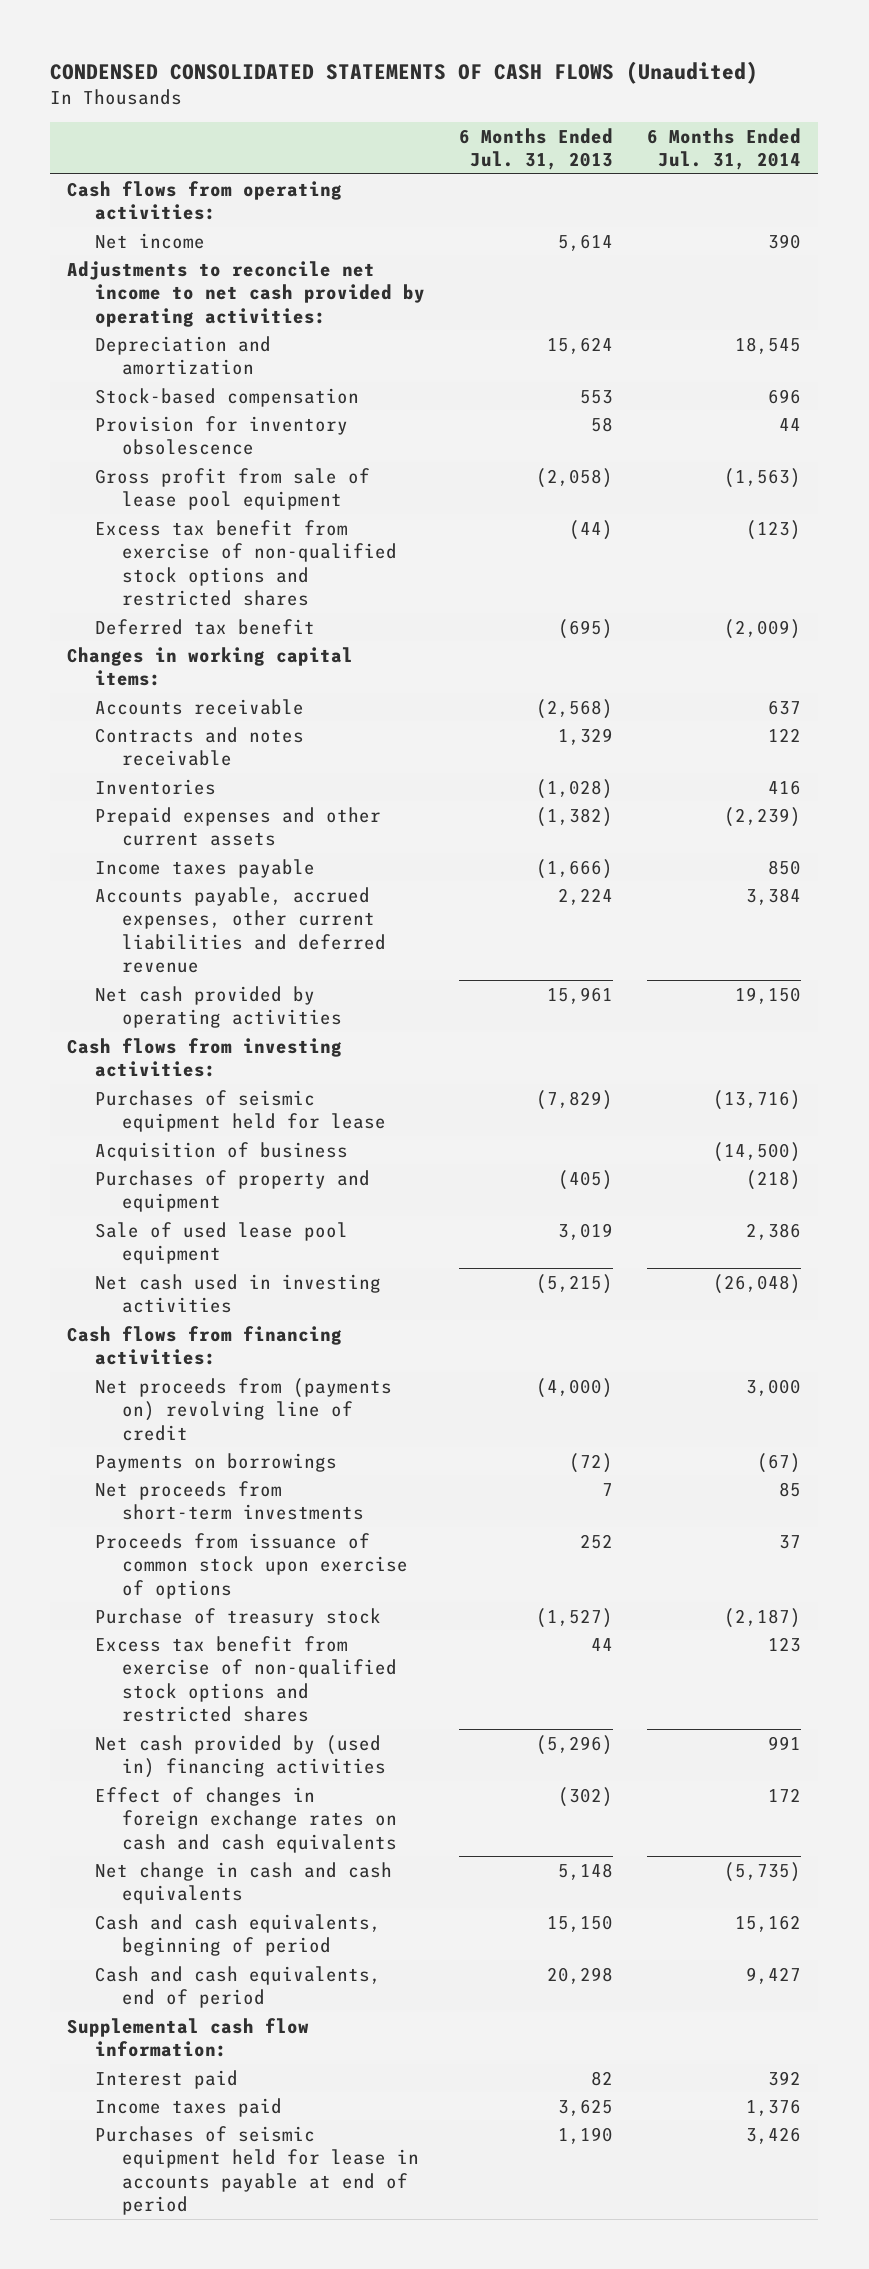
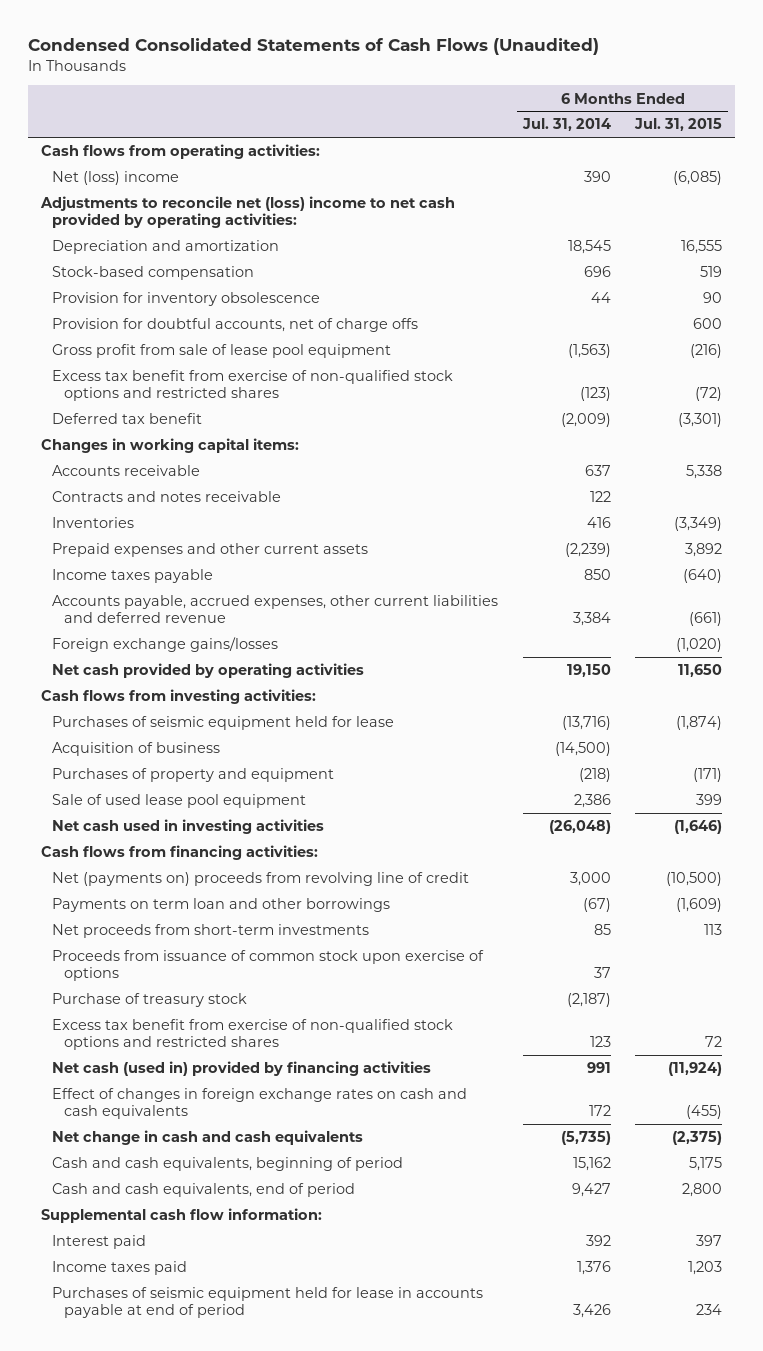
[50,60,759,84] CONDENSED CONSOLIDATED STATEMENTS OF CASH FLOWS (Unaudited) -> [28,38,600,56] Condensed Consolidated Statements of Cash Flows (Unaudited)
[459,127,614,171] 6 Months Ended Jul. 31, 2013 -> none
none -> [634,118,723,132] Jul. 31, 2015
[94,232,205,249] Net income -> [52,171,180,186] Net (loss) income
[67,260,425,327] Adjustments to reconcile net income to net cash provided by operating activities: -> [39,196,455,229] Adjustments to reconcile net (loss) income to net cash provided by operating activities:
none -> [52,318,419,333] Provision for doubtful accounts, net of charge offs
none -> [52,637,279,653] Foreign exchange gains/losses
[94,1452,337,1472] Payments on borrowings -> none
[94,1377,392,1441] Net proceeds from (payments on) revolving line of credit -> [52,872,470,887] Net (payments on) proceeds from revolving line of credit
none -> [52,898,391,913] Payments on term loan and other borrowings
[94,1734,387,1779] Net cash provided by (used in) financing activities -> [52,1061,432,1077] Net cash (used in) provided by financing activities

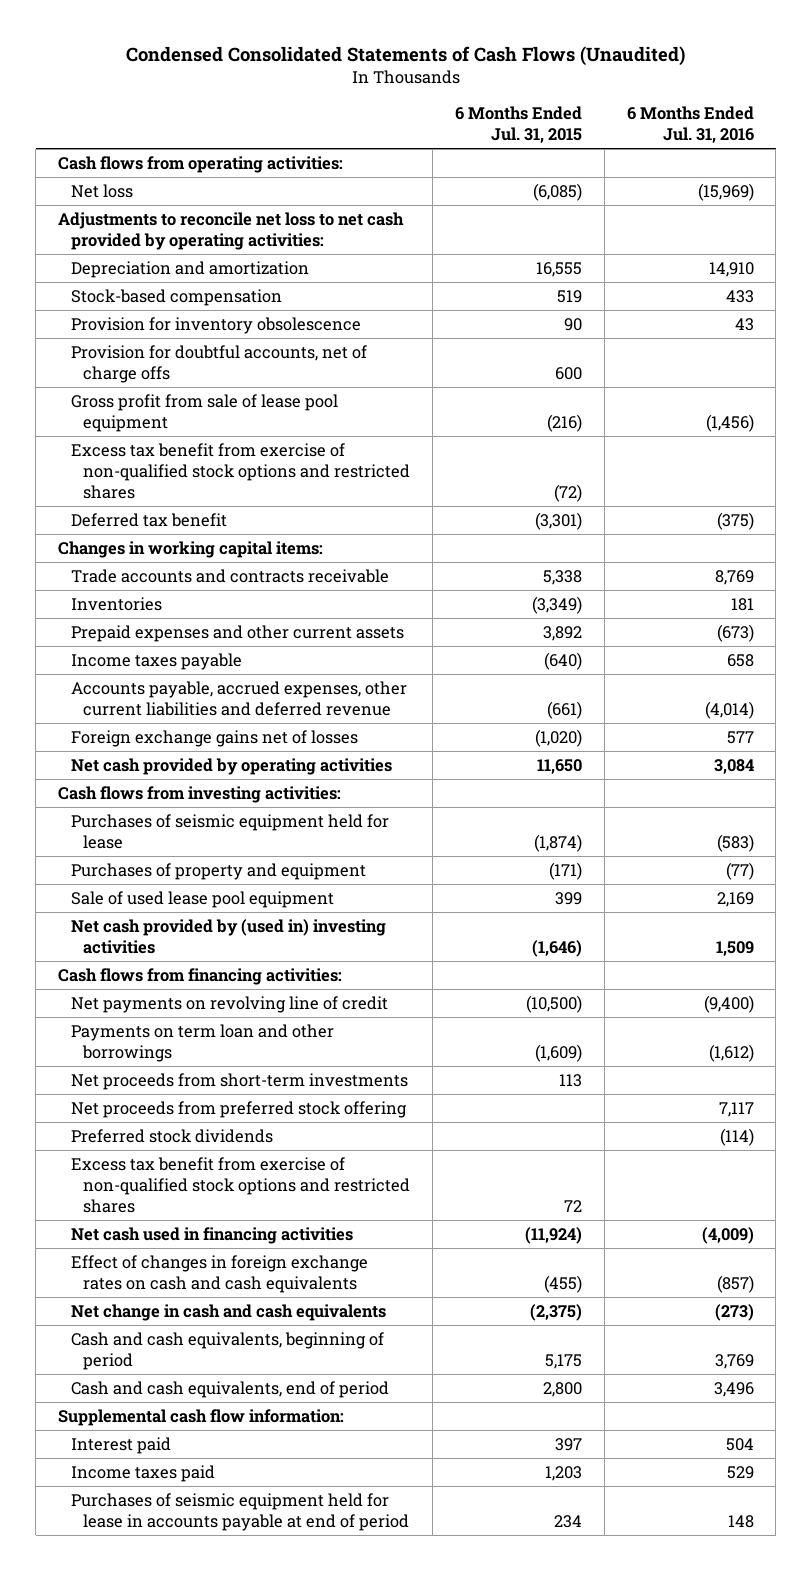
[521,118,611,132] Jul. 31, 2014 -> none
none -> [626,106,754,144] 6 Months Ended Jul. 31, 2016
[52,171,180,186] Net (loss) income -> [70,183,133,198] Net loss
[39,196,455,229] Adjustments to reconcile net (loss) income to net cash provided by operating activities: -> [58,211,405,250] Adjustments to reconcile net loss to net cash provided by operating activities:
[52,491,282,503] Contracts and notes receivable -> none
[52,465,201,477] Accounts receivable -> [70,568,389,583] Trade accounts and contracts receivable
[52,637,279,653] Foreign exchange gains/losses -> [70,729,358,747] Foreign exchange gains net of losses
[52,742,221,757] Acquisition of business -> none
[52,819,325,835] Net cash used in investing activities -> [70,918,386,954] Net cash provided by (used in) investing activities
[52,872,470,887] Net (payments on) proceeds from revolving line of credit -> [70,995,388,1013] Net payments on revolving line of credit
[52,950,485,982] Proceeds from issuance of common stock upon exercise of options -> none
[52,993,248,1008] Purchase of treasury stock -> none
none -> [70,1100,407,1118] Net proceeds from preferred stock offering
none -> [70,1128,273,1143] Preferred stock dividends
[52,1061,432,1077] Net cash (used in) provided by financing activities -> [70,1226,353,1244] Net cash used in financing activities

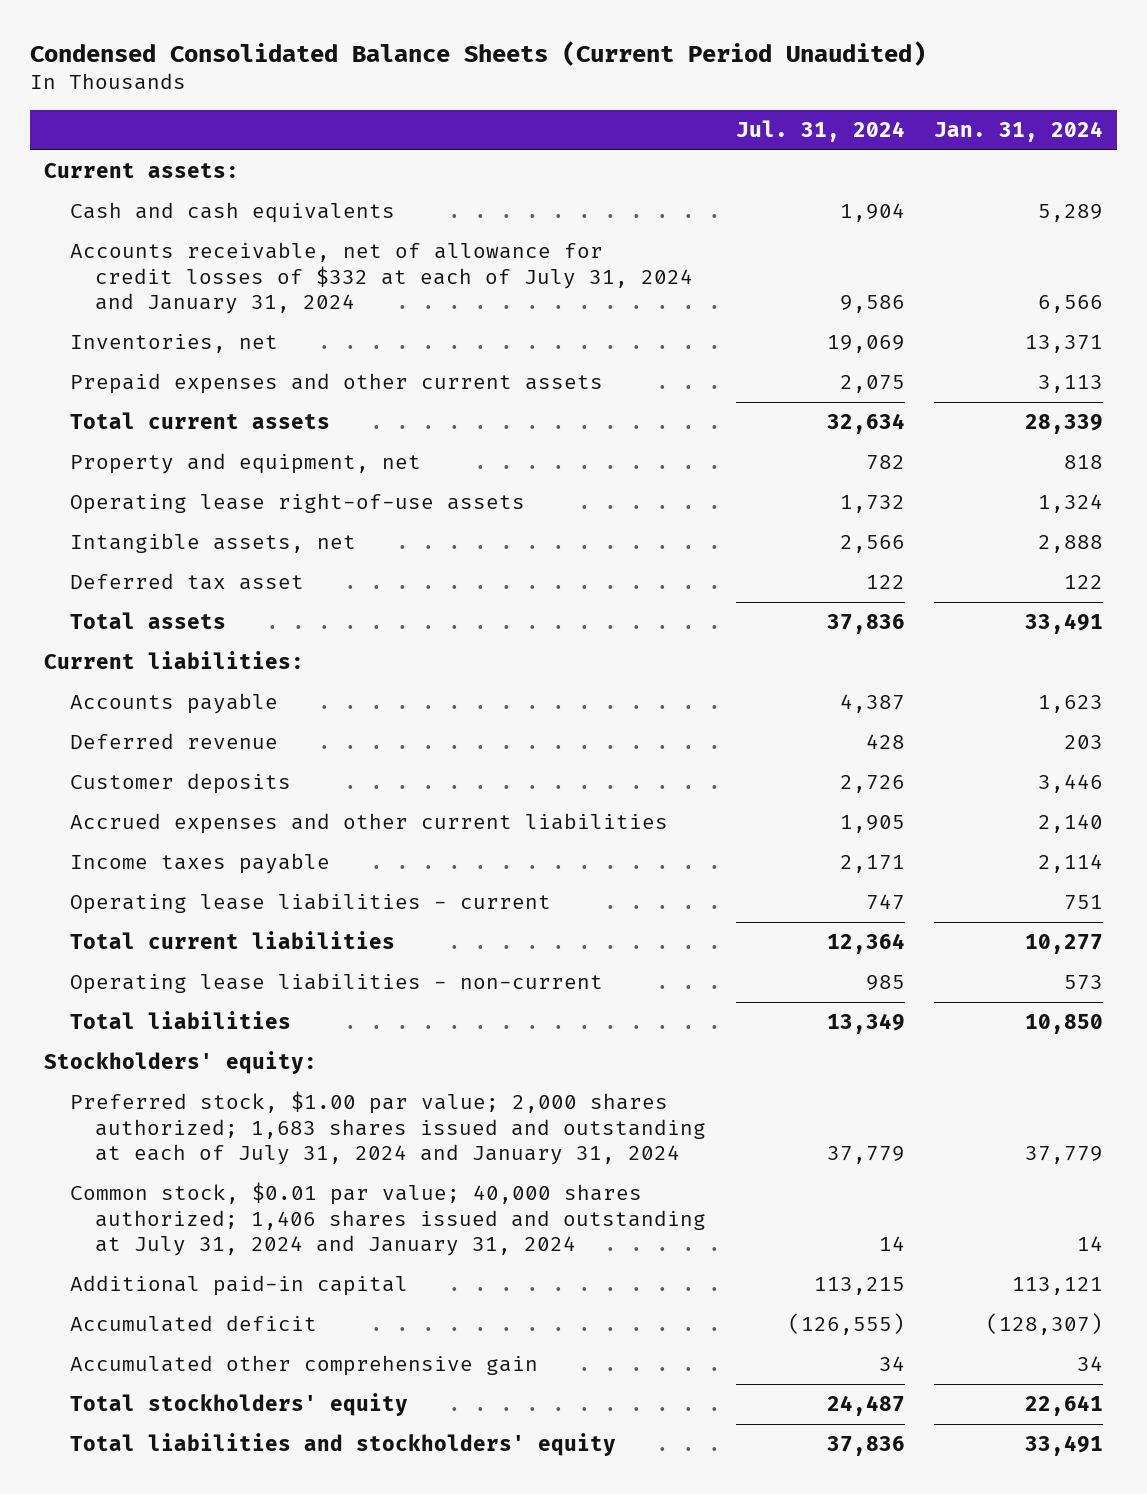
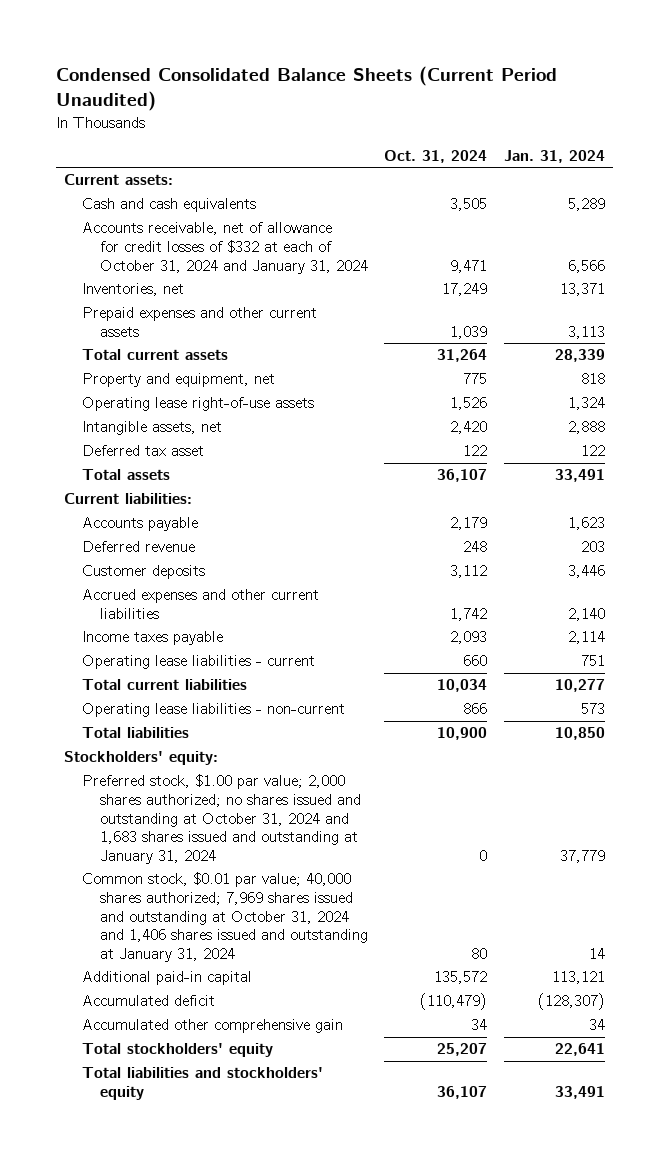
[735,120,905,143] Jul. 31, 2024 -> none
none -> [384,149,488,163] Oct. 31, 2024
[69,242,694,315] Accounts receivable, net of allowance for credit losses of $332 at each of July 31, 2024 and January 31, 2024 -> [81,222,368,274] Accounts receivable, net of allowance for credit losses of $332 at each of October 31, 2024 and January 31, 2024
[69,1091,707,1166] Preferred stock, $1.00 par value; 2,000 shares authorized; 1,683 shares issued and outstanding at each of July 31, 2024 and January 31, 2024 -> [81,774,361,864] Preferred stock, $1.00 par value; 2,000 shares authorized; no shares issued and outstanding at October 31, 2024 and 1,683 shares issued and outstanding at January 31, 2024
[69,1182,707,1257] Common stock, $0.01 par value; 40,000 shares authorized; 1,406 shares issued and outstanding at July 31, 2024 and January 31, 2024 -> [81,872,368,962] Common stock, $0.01 par value; 40,000 shares authorized; 7,969 shares issued and outstanding at October 31, 2024 and 1,406 shares issued and outstanding at January 31, 2024

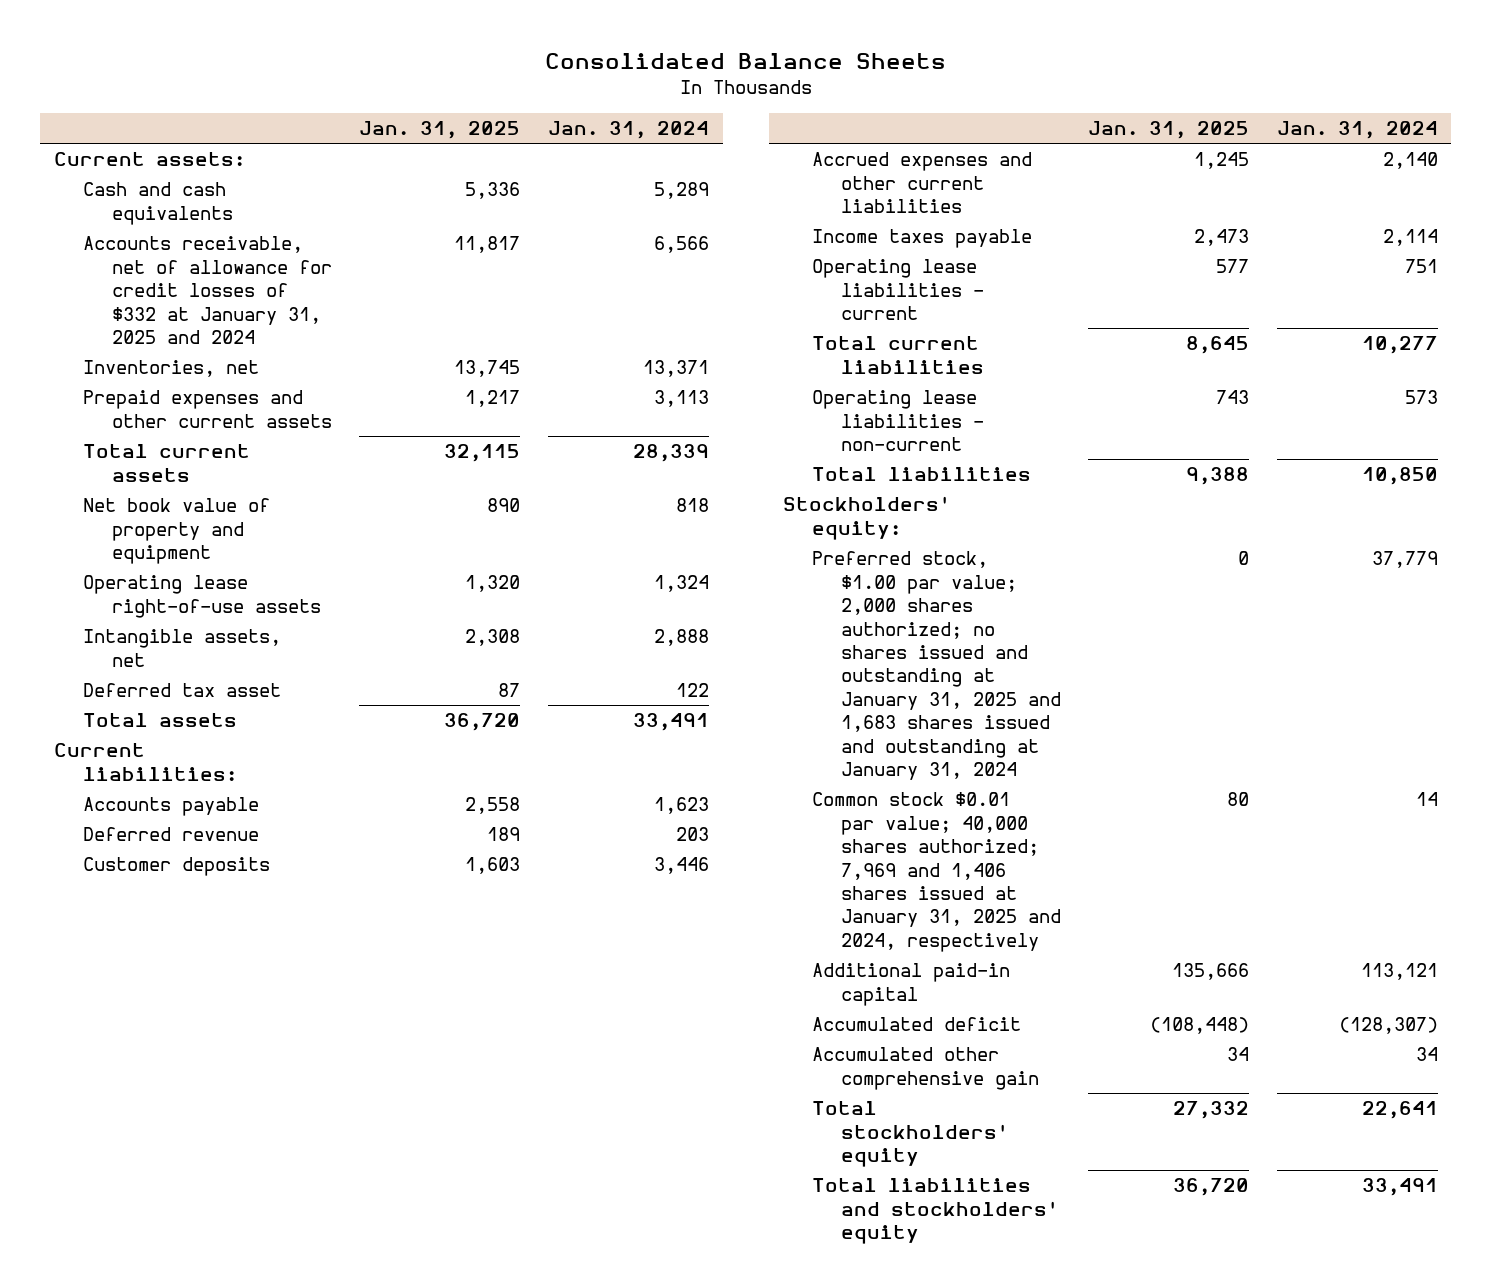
[55,65,557,111] Condensed Consolidated Balance Sheets (Current Period Unaudited) -> [544,53,946,70] Consolidated Balance Sheets
[384,149,488,163] Oct. 31, 2024 -> none
none -> [359,120,521,139] Jan. 31, 2025
[81,222,368,274] Accounts receivable, net of allowance for credit losses of $332 at each of October 31, 2024 and January 31, 2024 -> [82,236,333,344] Accounts receivable, net of allowance for credit losses of $332 at January 31, 2025 and 2024
[81,373,275,388] Property and equipment, net -> [82,498,270,565] Net book value of property and equipment
[81,774,361,864] Preferred stock, $1.00 par value; 2,000 shares authorized; no shares issued and outstanding at October 31, 2024 and 1,683 shares issued and outstanding at January 31, 2024 -> [811,551,1061,780] Preferred stock, $1.00 par value; 2,000 shares authorized; no shares issued and outstanding at January 31, 2025 and 1,683 shares issued and outstanding at January 31, 2024
[81,872,368,962] Common stock, $0.01 par value; 40,000 shares authorized; 7,969 shares issued and outstanding at October 31, 2024 and 1,406 shares issued and outstanding at January 31, 2024 -> [811,792,1061,952] Common stock $0.01 par value; 40,000 shares authorized; 7,969 and 1,406 shares issued at January 31, 2025 and 2024, respectively

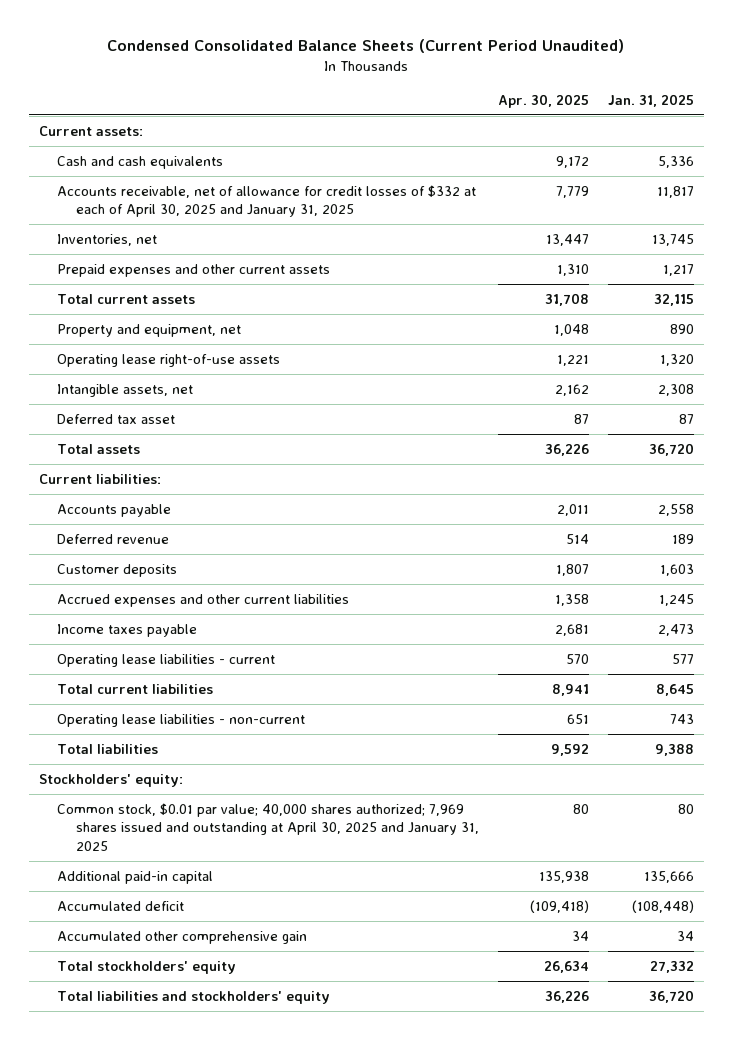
[544,53,946,70] Consolidated Balance Sheets -> [107,39,625,54] Condensed Consolidated Balance Sheets (Current Period Unaudited)
[547,120,709,139] Jan. 31, 2024 -> none
none -> [497,93,589,108] Apr. 30, 2025
[82,236,333,344] Accounts receivable, net of allowance for credit losses of $332 at January 31, 2025 and 2024 -> [57,184,477,218] Accounts receivable, net of allowance for credit losses of $332 at each of April 30, 2025 and January 31, 2025
[82,498,270,565] Net book value of property and equipment -> [57,323,242,337] Property and equipment, net
[811,551,1061,780] Preferred stock, $1.00 par value; 2,000 shares authorized; no shares issued and outstanding at January 31, 2025 and 1,683 shares issued and outstanding at January 31, 2024 -> none
[811,792,1061,952] Common stock $0.01 par value; 40,000 shares authorized; 7,969 and 1,406 shares issued at January 31, 2025 and 2024, respectively -> [57,802,479,851] Common stock, $0.01 par value; 40,000 shares authorized; 7,969 shares issued and outstanding at April 30, 2025 and January 31, 2025

